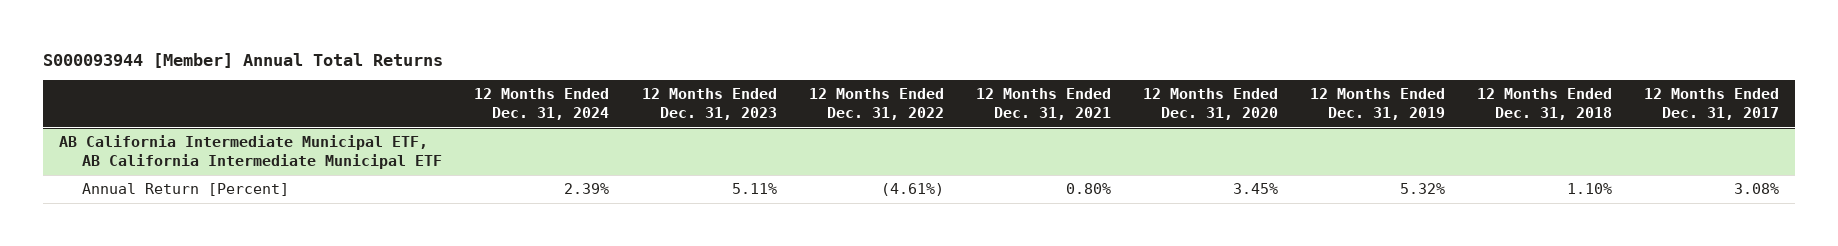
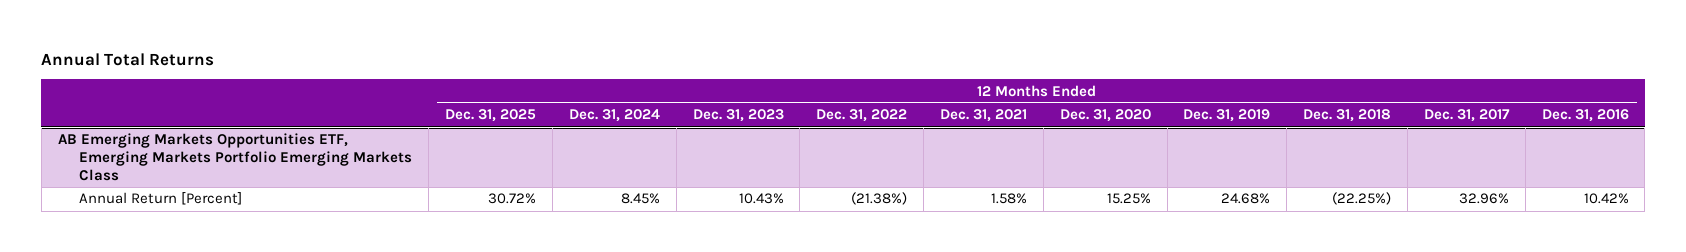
[43,52,444,68] S000093944 [Member] Annual Total Returns -> [41,52,215,66] Annual Total Returns
none -> [445,109,537,123] Dec. 31, 2025
none -> [1541,109,1629,123] Dec. 31, 2016
[59,135,443,170] AB California Intermediate Municipal ETF, AB California Intermediate Municipal ETF -> none
none -> [57,133,413,181] AB Emerging Markets Opportunities ETF, Emerging Markets Portfolio Emerging Markets Class
[564,183,610,195] 2.39% -> [620,193,660,205] 8.45%
[731,183,777,195] 5.11% -> [738,193,784,205] 10.43%
[880,183,944,197] (4.61%) -> [851,192,908,206] (21.38%)
[1065,183,1111,195] 0.80% -> [990,193,1027,205] 1.58%
[1232,183,1278,195] 3.45% -> [1106,193,1151,205] 15.25%
[1399,183,1445,195] 5.32% -> [1221,193,1271,205] 24.68%
[1566,183,1612,195] 1.10% -> [1332,192,1392,206] (22.25%)
[1733,183,1779,195] 3.08% -> [1458,193,1509,205] 32.96%

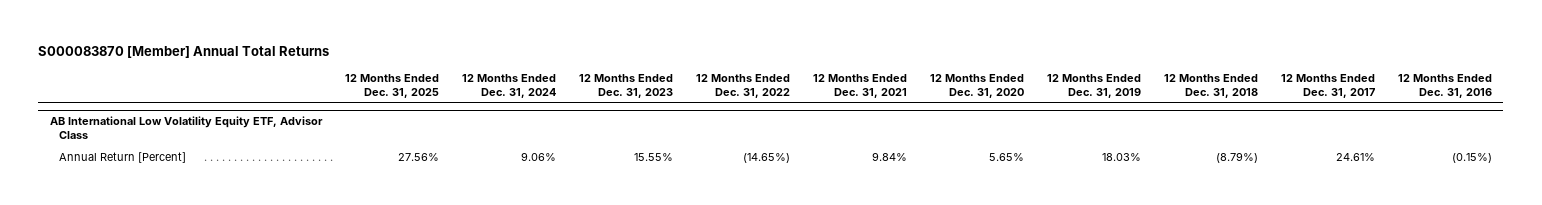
[41,52,215,66] Annual Total Returns -> [38,45,330,58] S000083870 [Member] Annual Total Returns
[57,133,413,181] AB Emerging Markets Opportunities ETF, Emerging Markets Portfolio Emerging Markets Class -> none
none -> [49,115,323,139] AB International Low Volatility Equity ETF, Advisor Class
[488,193,537,205] 30.72% -> [397,152,439,161] 27.56%
[620,193,660,205] 8.45% -> [520,151,556,161] 9.06%
[738,193,784,205] 10.43% -> [633,152,673,161] 15.55%
[851,192,908,206] (21.38%) -> [742,152,790,163] (14.65%)
[990,193,1027,205] 1.58% -> [871,151,907,161] 9.84%
[1106,193,1151,205] 15.25% -> [988,152,1024,161] 5.65%
[1221,193,1271,205] 24.68% -> [1101,152,1141,161] 18.03%
[1332,192,1392,206] (22.25%) -> [1215,151,1258,163] (8.79%)
[1458,193,1509,205] 32.96% -> [1335,152,1375,161] 24.61%
[1583,193,1629,205] 10.42% -> [1451,152,1492,163] (0.15%)

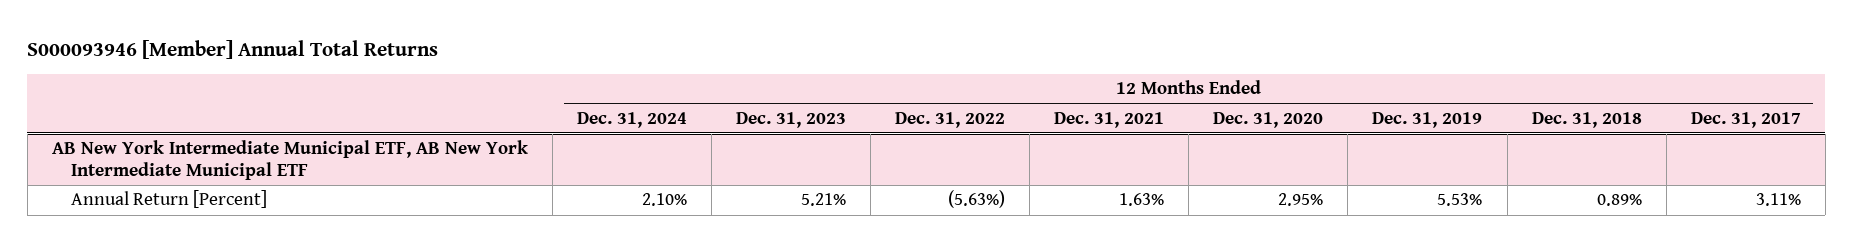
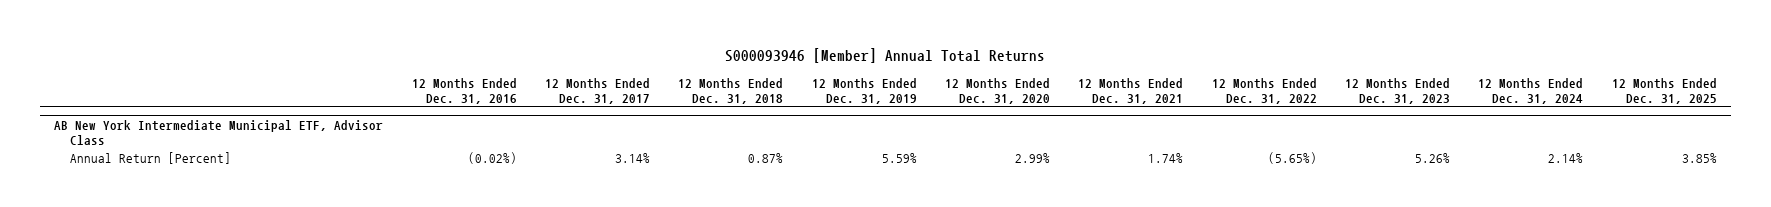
none -> [411,77,517,104] 12 Months Ended Dec. 31, 2016
none -> [1611,77,1717,104] 12 Months Ended Dec. 31, 2025
[51,140,528,180] AB New York Intermediate Municipal ETF, AB New York Intermediate Municipal ETF -> [54,119,384,146] AB New York Intermediate Municipal ETF, Advisor Class
[641,193,687,207] 2.10% -> [1548,153,1584,164] 2.14%
[800,193,846,207] 5.21% -> [1414,153,1450,164] 5.26%
[948,190,1006,209] (5.63%) -> [1267,152,1317,165] (5.65%)
[1119,193,1165,207] 1.63% -> [1148,153,1184,164] 1.74%
[1278,193,1324,207] 2.95% -> [1014,153,1050,164] 2.99%
[1437,193,1483,207] 5.53% -> [881,153,917,164] 5.59%
[1596,194,1642,207] 0.89% -> [748,153,784,164] 0.87%
[1755,193,1801,207] 3.11% -> [614,153,650,164] 3.14%

